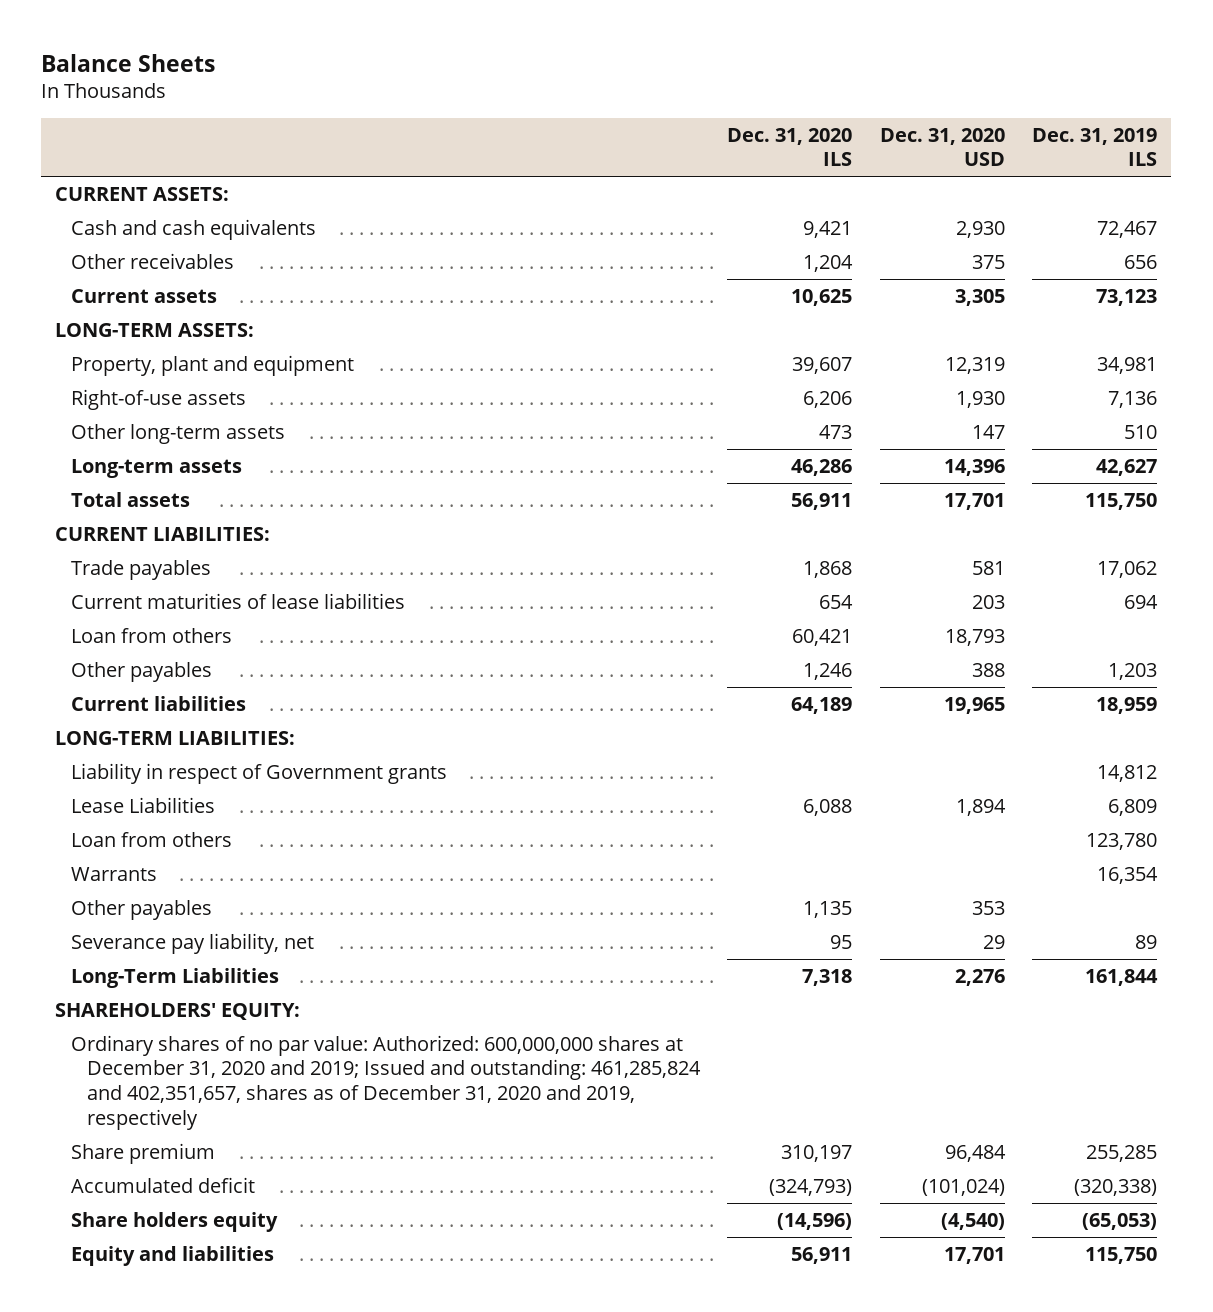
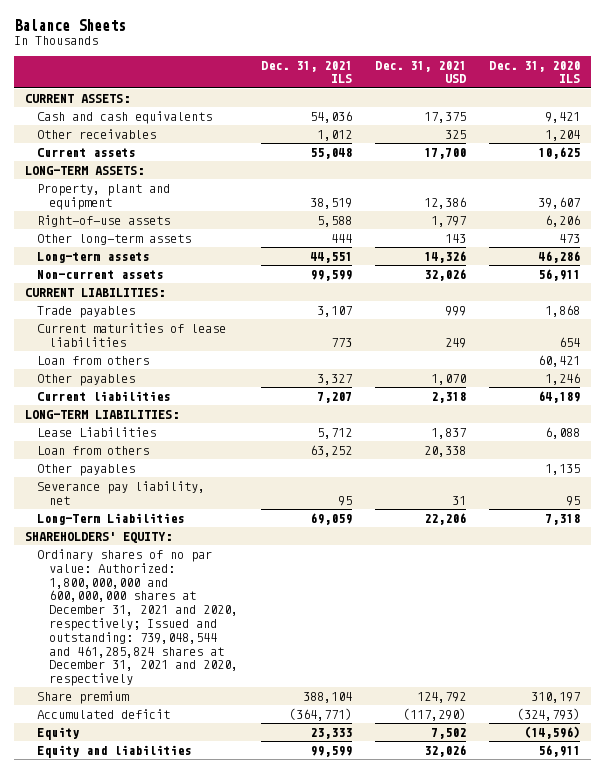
[879,127,1005,167] Dec. 31, 2020 USD -> none
[1032,127,1158,167] Dec. 31, 2019 ILS -> none
none -> [261,60,353,84] Dec. 31, 2021 ILS
none -> [374,60,466,84] Dec. 31, 2021 USD
[71,491,191,507] Total assets -> [37,270,164,280] Non-current assets
[71,762,448,784] Liability in respect of Government grants -> none
[71,866,158,881] Warrants -> none
[71,1034,701,1130] Ordinary shares of no par value: Authorized: 600,000,000 shares at December 31, 2020 and 2019; Issued and outstanding: 461,285,824 and 402,351,657, shares as of December 31, 2020 and 2019, respectively -> [37,549,239,687] Ordinary shares of no par value: Authorized: 1,800,000,000 and 600,000,000 shares at December 31, 2021 and 2020, respectively; Issued and outstanding: 739,048,544 and 461,285,824 shares at December 31, 2021 and 2020, respectively
[71,1211,279,1232] Share holders equity -> [37,727,80,741] Equity

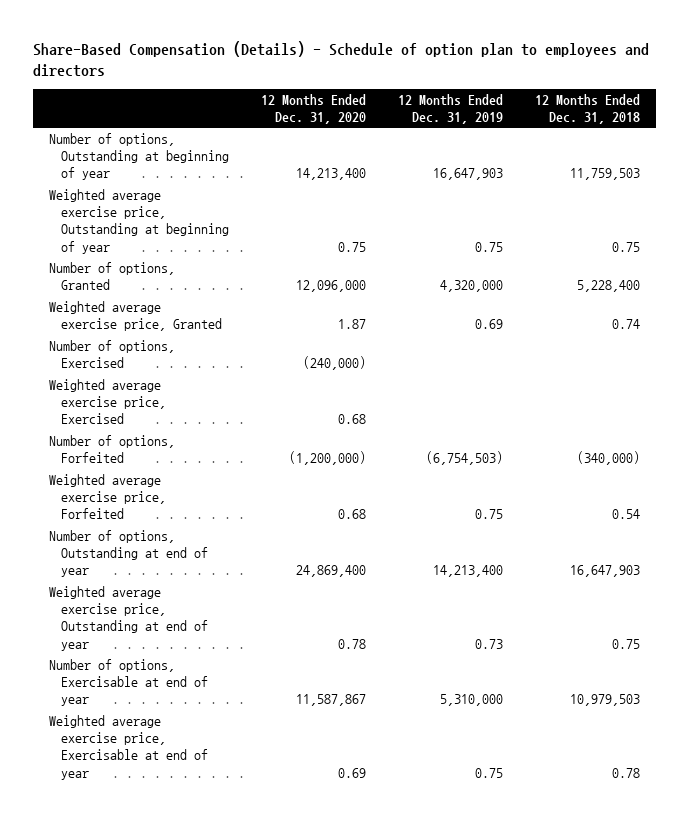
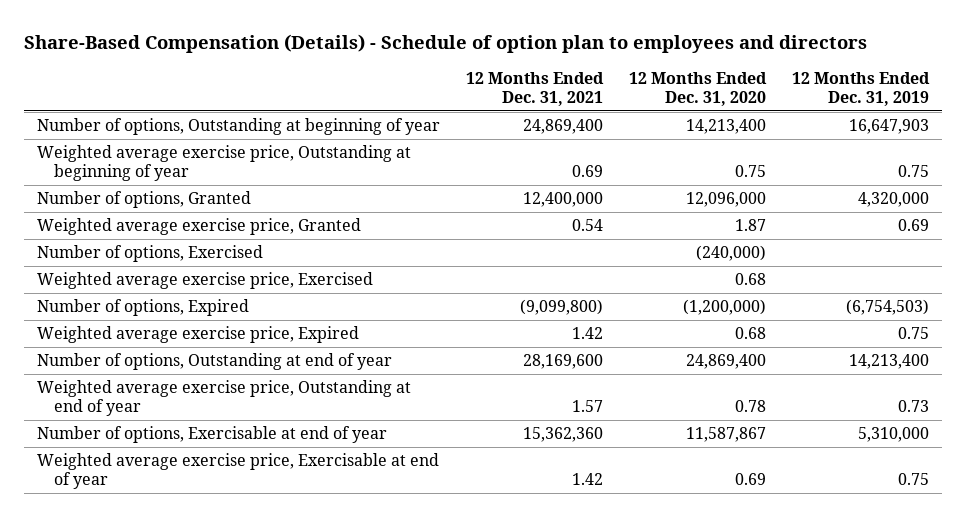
[535,93,641,124] 12 Months Ended Dec. 31, 2018 -> none
none -> [465,71,604,106] 12 Months Ended Dec. 31, 2021
[48,435,175,464] Number of options, Forfeited -> [36,299,249,317] Number of options, Expired
[48,474,166,520] Weighted average exercise price, Forfeited -> [36,326,359,344] Weighted average exercise price, Expired

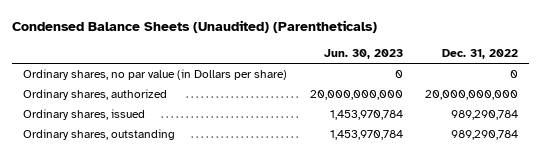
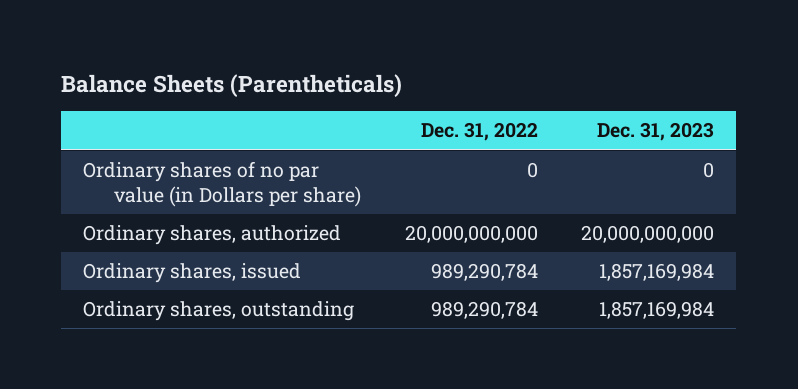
[12,19,378,33] Condensed Balance Sheets (Unaudited) (Parentheticals) -> [61,73,403,97] Balance Sheets (Parentheticals)
[323,48,403,59] Jun. 30, 2023 -> none
none -> [597,122,715,142] Dec. 31, 2023
[23,69,288,81] Ordinary shares, no par value (in Dollars per share) -> [83,161,362,207] Ordinary shares of no par value (in Dollars per share)

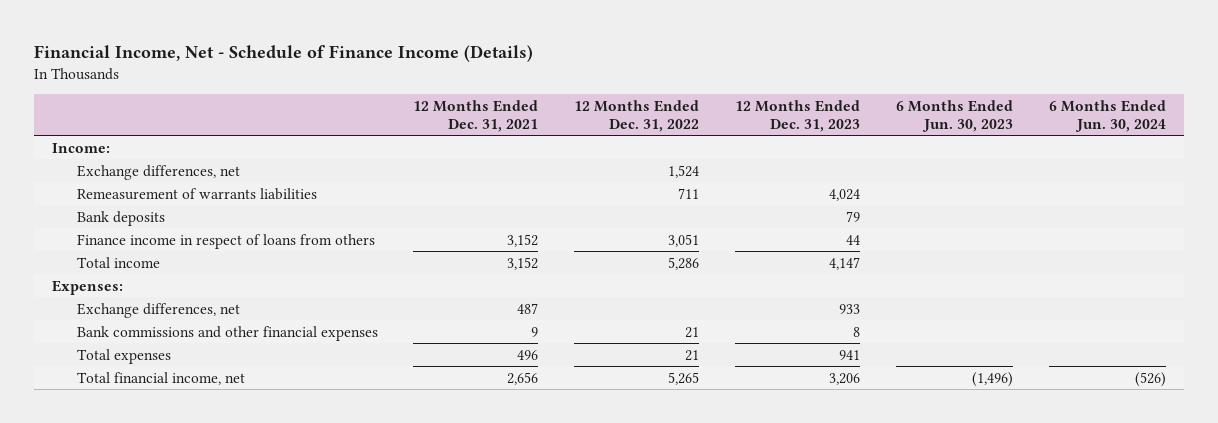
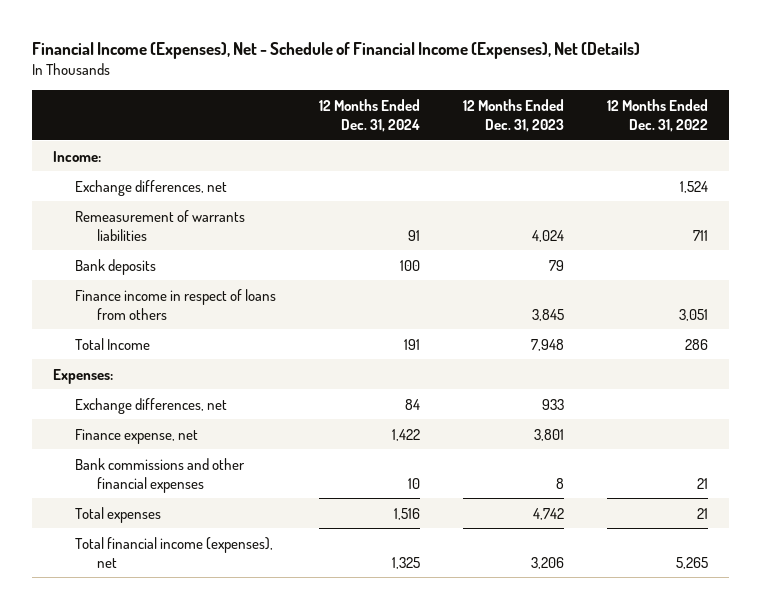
[33,44,533,62] Financial Income, Net - Schedule of Finance Income (Details) -> [31,42,640,60] Financial Income (Expenses), Net - Schedule of Financial Income (Expenses), Net (Details)
[413,99,539,132] 12 Months Ended Dec. 31, 2021 -> none
[896,99,1014,132] 6 Months Ended Jun. 30, 2023 -> none
[1049,99,1167,132] 6 Months Ended Jun. 30, 2024 -> none
none -> [318,98,420,132] 12 Months Ended Dec. 31, 2024
[846,234,861,245] 44 -> [531,308,564,321] 3,845
[76,256,160,268] Total income -> [75,337,151,350] Total Income
[668,256,700,270] 5,286 -> [684,338,708,350] 286
[829,256,861,270] 4,147 -> [530,338,564,351] 7,948
none -> [75,428,199,444] Finance expense, net
[839,349,861,360] 941 -> [532,507,564,520] 4,742
[76,371,245,385] Total financial income, net -> [75,536,274,568] Total financial income (expenses), net

